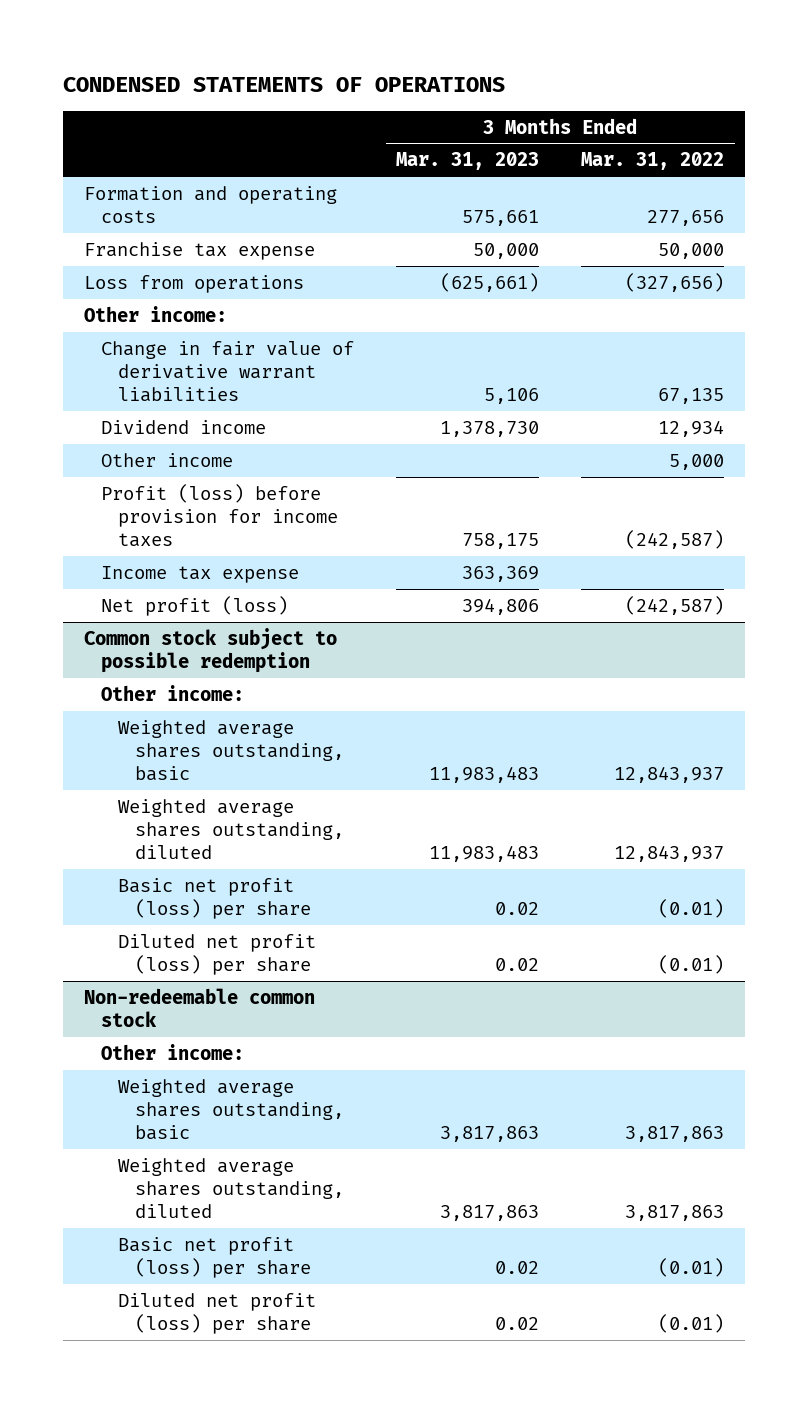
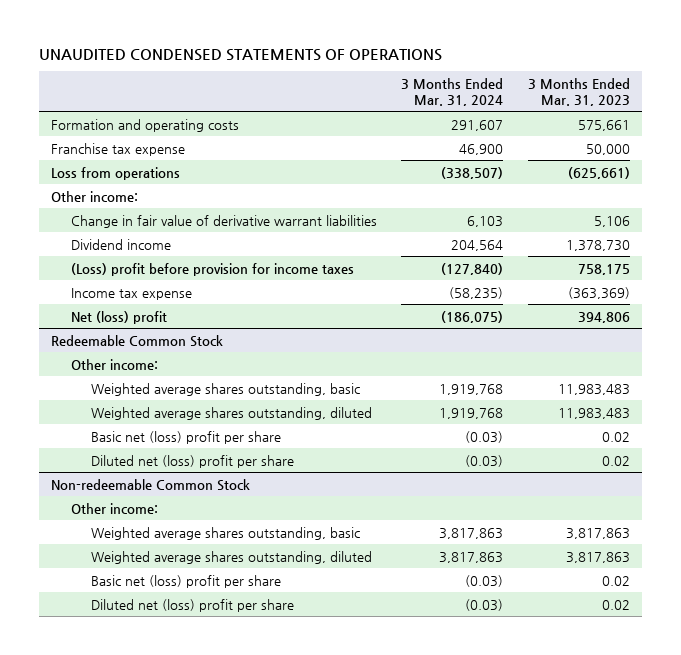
[63,77,506,93] CONDENSED STATEMENTS OF OPERATIONS -> [38,48,442,61] UNAUDITED CONDENSED STATEMENTS OF OPERATIONS
[581,152,725,171] Mar. 31, 2022 -> none
none -> [401,77,504,106] 3 Months Ended Mar. 31, 2024
[101,452,234,467] Other income -> none
[101,483,338,547] Profit (loss) before provision for income taxes -> [71,262,355,276] (Loss) profit before provision for income taxes
[462,565,540,582] 363,369 -> [567,286,630,299] (363,369)
[101,595,289,616] Net profit (loss) -> [71,310,168,324] Net (loss) profit
[84,627,338,673] Common stock subject to possible redemption -> [50,334,223,347] Redeemable Common Stock
[117,877,311,919] Basic net profit (loss) per share -> [91,430,282,444] Basic net (loss) profit per share
[117,933,316,975] Diluted net profit (loss) per share -> [91,454,295,468] Diluted net (loss) profit per share
[84,987,316,1027] Non-redeemable common stock -> [50,478,250,491] Non-redeemable Common Stock
[117,1236,311,1278] Basic net profit (loss) per share -> [91,574,282,588] Basic net (loss) profit per share
[117,1292,316,1334] Diluted net profit (loss) per share -> [91,598,295,612] Diluted net (loss) profit per share

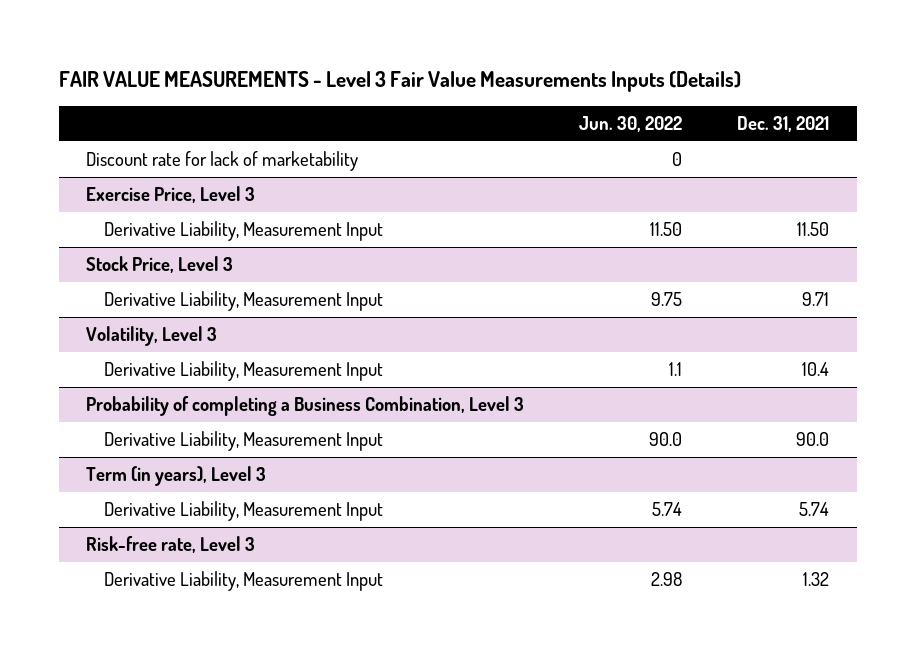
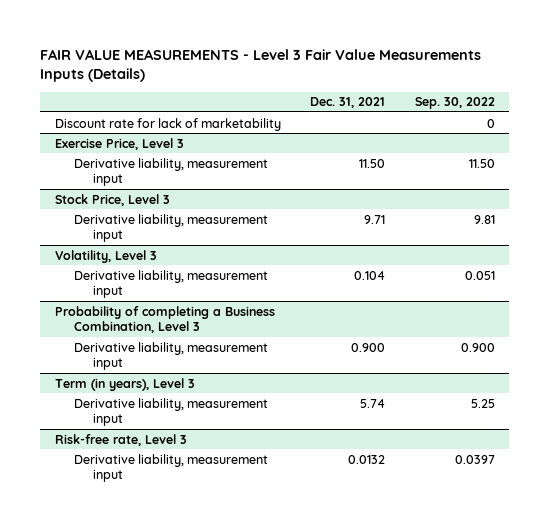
[579,115,683,132] Jun. 30, 2022 -> none
none -> [414,97,495,110] Sep. 30, 2022
[104,221,384,242] Derivative Liability, Measurement Input -> [73,157,268,187] Derivative liability, measurement input
[104,291,384,312] Derivative Liability, Measurement Input -> [73,213,268,243] Derivative liability, measurement input
[104,361,384,382] Derivative Liability, Measurement Input -> [73,269,268,299] Derivative liability, measurement input
[802,362,830,377] 10.4 -> [354,270,386,280] 0.104
[104,431,384,452] Derivative Liability, Measurement Input -> [73,341,268,371] Derivative liability, measurement input
[796,432,830,447] 90.0 -> [351,342,386,352] 0.900
[104,501,384,522] Derivative Liability, Measurement Input -> [73,397,268,427] Derivative liability, measurement input
[104,571,384,592] Derivative Liability, Measurement Input -> [73,453,268,483] Derivative liability, measurement input
[803,572,830,587] 1.32 -> [348,454,386,464] 0.0132

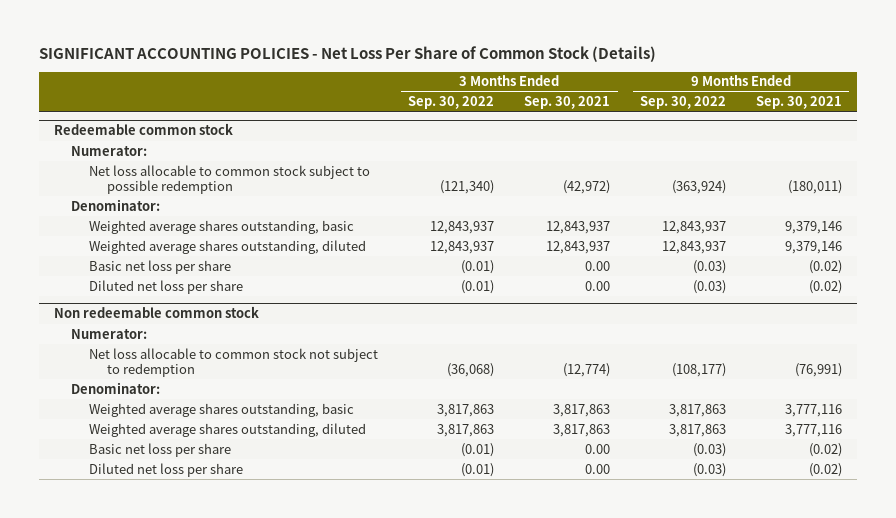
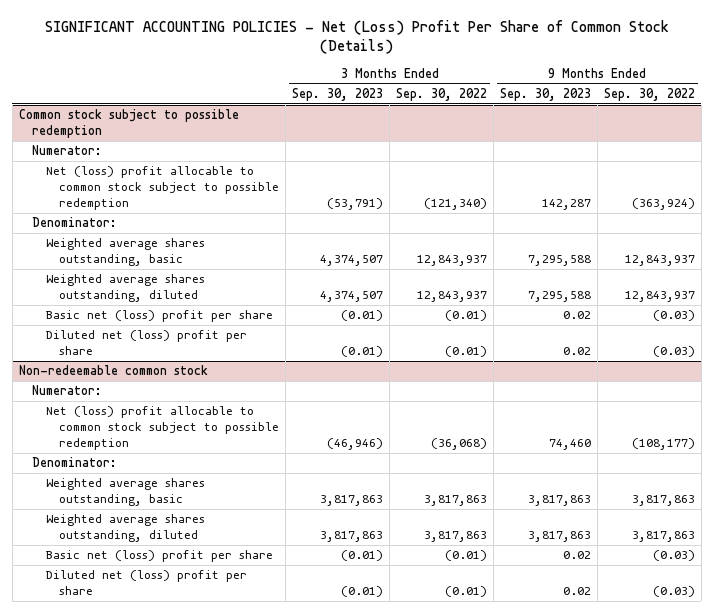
[38,45,656,62] SIGNIFICANT ACCOUNTING POLICIES - Net Loss Per Share of Common Stock (Details) -> [44,19,669,55] SIGNIFICANT ACCOUNTING POLICIES - Net (Loss) Profit Per Share of Common Stock (Details)
[524,96,611,110] Sep. 30, 2021 -> none
[756,96,843,110] Sep. 30, 2021 -> none
none -> [292,87,384,101] Sep. 30, 2023
none -> [499,87,591,101] Sep. 30, 2023
[53,123,233,136] Redeemable common stock -> [18,109,239,139] Common stock subject to possible redemption
[89,164,371,194] Net loss allocable to common stock subject to possible redemption -> [45,166,280,211] Net (loss) profit allocable to common stock subject to possible redemption
[89,259,232,274] Basic net loss per share -> [45,310,273,323] Basic net (loss) profit per share
[89,279,244,294] Diluted net loss per share -> [45,330,247,356] Diluted net (loss) profit per share
[53,306,259,319] Non redeemable common stock -> [18,365,208,376] Non-redeemable common stock
[89,347,379,377] Net loss allocable to common stock not subject to redemption -> [45,406,280,451] Net (loss) profit allocable to common stock subject to possible redemption
[89,442,232,457] Basic net loss per share -> [45,550,273,563] Basic net (loss) profit per share
[89,462,244,477] Diluted net loss per share -> [45,570,247,596] Diluted net (loss) profit per share

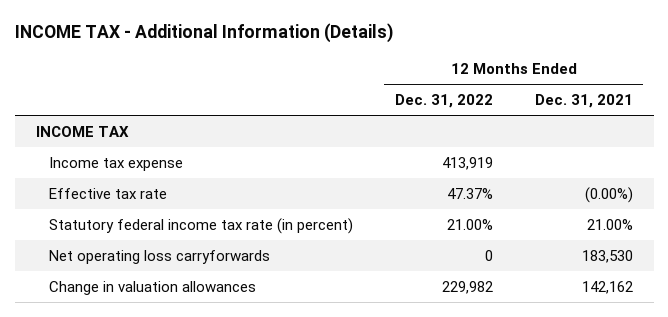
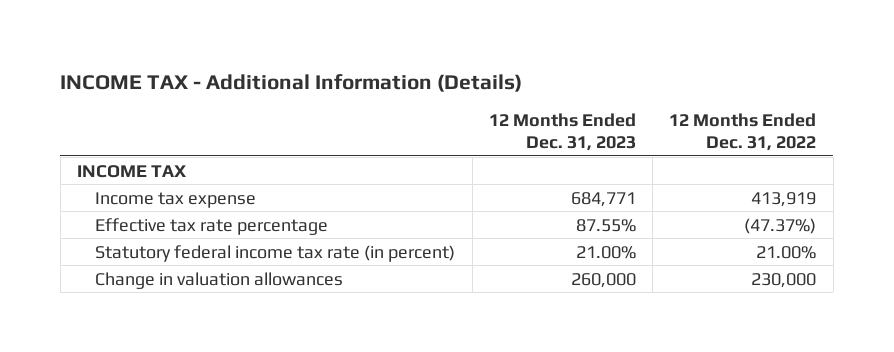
[534,94,633,109] Dec. 31, 2021 -> none
none -> [488,113,636,152] 12 Months Ended Dec. 31, 2023
[49,187,168,199] Effective tax rate -> [95,217,329,235] Effective tax rate percentage
[446,187,493,199] 47.37% -> [744,217,817,234] (47.37%)
[49,249,271,264] Net operating loss carryforwards -> none
[441,280,493,294] 229,982 -> [751,272,817,288] 230,000

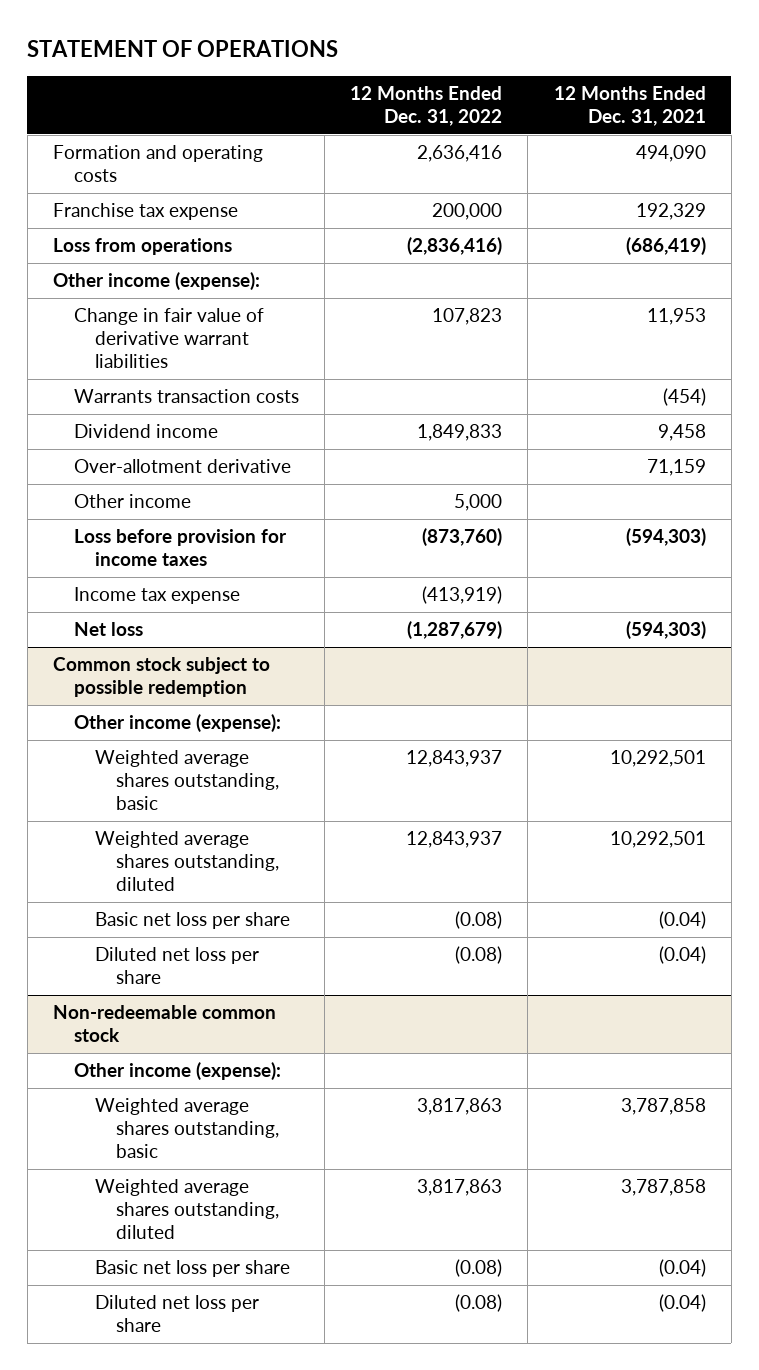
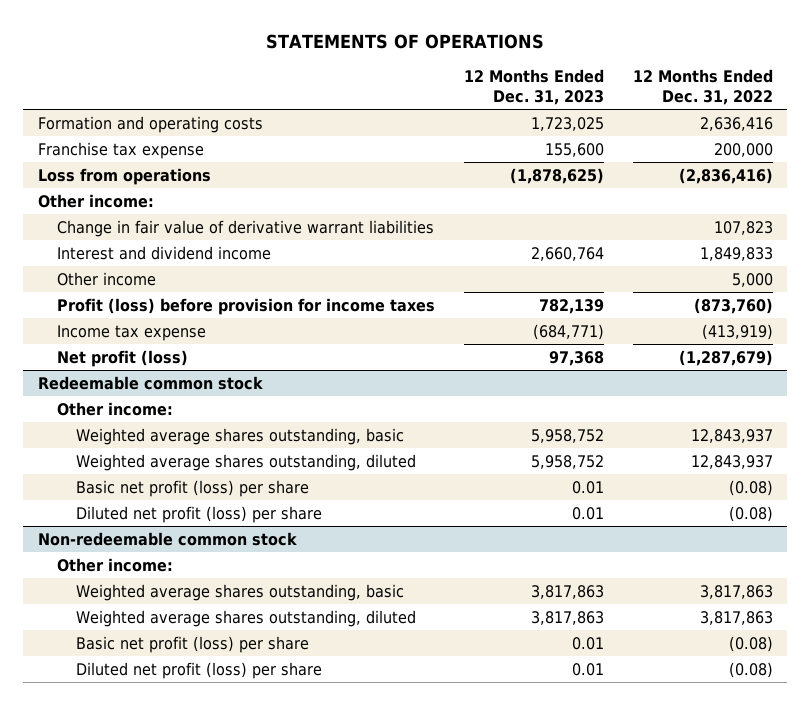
[27,39,339,57] STATEMENT OF OPERATIONS -> [266,33,545,49] STATEMENTS OF OPERATIONS
[553,86,706,127] 12 Months Ended Dec. 31, 2021 -> none
none -> [463,69,604,105] 12 Months Ended Dec. 31, 2023
[52,272,260,291] Other income (expense): -> [37,193,154,208] Other income:
[73,389,299,404] Warrants transaction costs -> none
[73,459,291,474] Over-allotment derivative -> none
[73,424,218,439] Dividend income -> [57,245,272,260] Interest and dividend income
[73,529,287,567] Loss before provision for income taxes -> [57,297,436,315] Profit (loss) before provision for income taxes
[73,622,143,637] Net loss -> [57,349,189,367] Net profit (loss)
[52,657,270,698] Common stock subject to possible redemption -> [37,375,263,390] Redeemable common stock
[73,714,281,733] Other income (expense): -> [57,401,174,416] Other income:
[94,912,290,930] Basic net loss per share -> [76,479,310,497] Basic net profit (loss) per share
[94,947,259,985] Diluted net loss per share -> [76,505,323,523] Diluted net profit (loss) per share
[73,1062,281,1081] Other income (expense): -> [57,557,174,572] Other income:
[94,1260,290,1278] Basic net loss per share -> [76,635,310,653] Basic net profit (loss) per share
[94,1295,259,1333] Diluted net loss per share -> [76,661,323,679] Diluted net profit (loss) per share

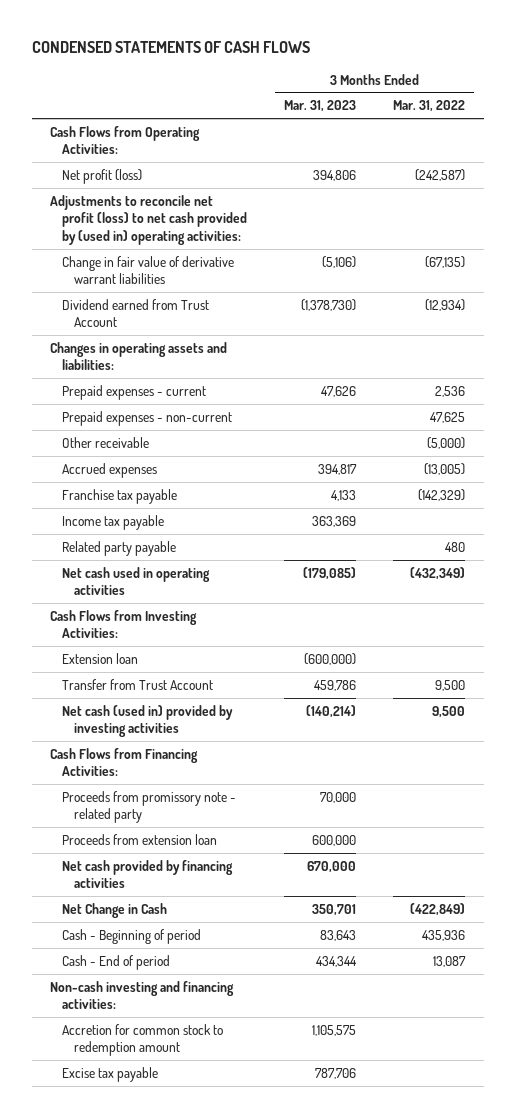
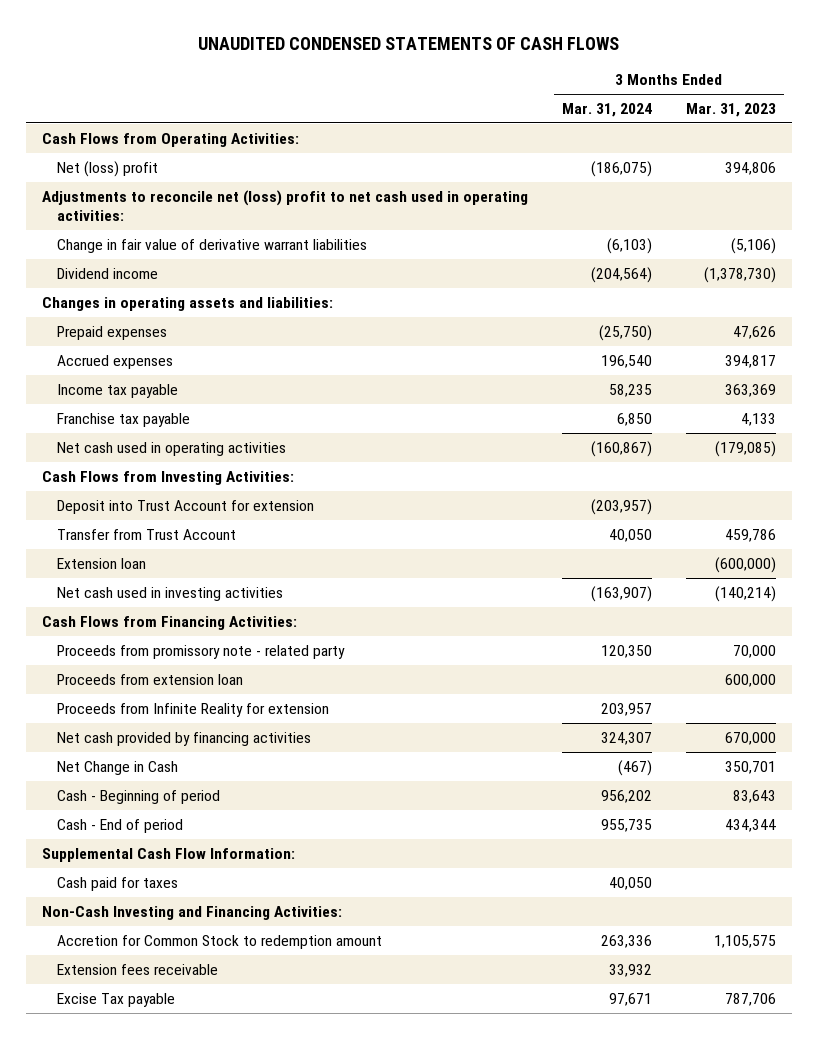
[31,41,310,54] CONDENSED STATEMENTS OF CASH FLOWS -> [197,36,619,50] UNAUDITED CONDENSED STATEMENTS OF CASH FLOWS
[393,100,466,113] Mar. 31, 2022 -> none
none -> [561,102,652,117] Mar. 31, 2024
[61,168,142,184] Net profit (loss) -> [56,160,158,177] Net (loss) profit
[50,194,247,245] Adjustments to reconcile net profit (loss) to net cash provided by (used in) operating activities: -> [42,189,529,222] Adjustments to reconcile net (loss) profit to net cash used in operating activities:
[61,298,209,328] Dividend earned from Trust Account -> [56,267,158,279] Dividend income
[61,410,232,426] Prepaid expenses - non-current -> none
[61,436,149,448] Other receivable -> none
[61,384,206,400] Prepaid expenses - current -> [56,325,167,340] Prepaid expenses
[61,540,176,556] Related party payable -> none
[61,488,177,504] Franchise tax payable -> [56,412,190,427] Franchise tax payable
none -> [56,499,314,514] Deposit into Trust Account for extension
[61,652,138,664] Extension loan -> [56,557,146,569] Extension loan
[61,704,233,738] Net cash (used in) provided by investing activities -> [56,586,283,601] Net cash used in investing activities
none -> [56,702,329,717] Proceeds from Infinite Reality for extension
none -> [42,847,296,862] Supplemental Cash Flow Information:
none -> [56,876,178,891] Cash paid for taxes
[50,980,235,1010] Non-cash investing and financing activities: -> [42,905,343,920] Non-Cash Investing and Financing Activities:
[61,1023,223,1057] Accretion for common stock to redemption amount -> [56,934,382,949] Accretion for Common Stock to redemption amount
none -> [56,963,218,975] Extension fees receivable
[61,1066,158,1082] Excise tax payable -> [56,992,175,1007] Excise Tax payable

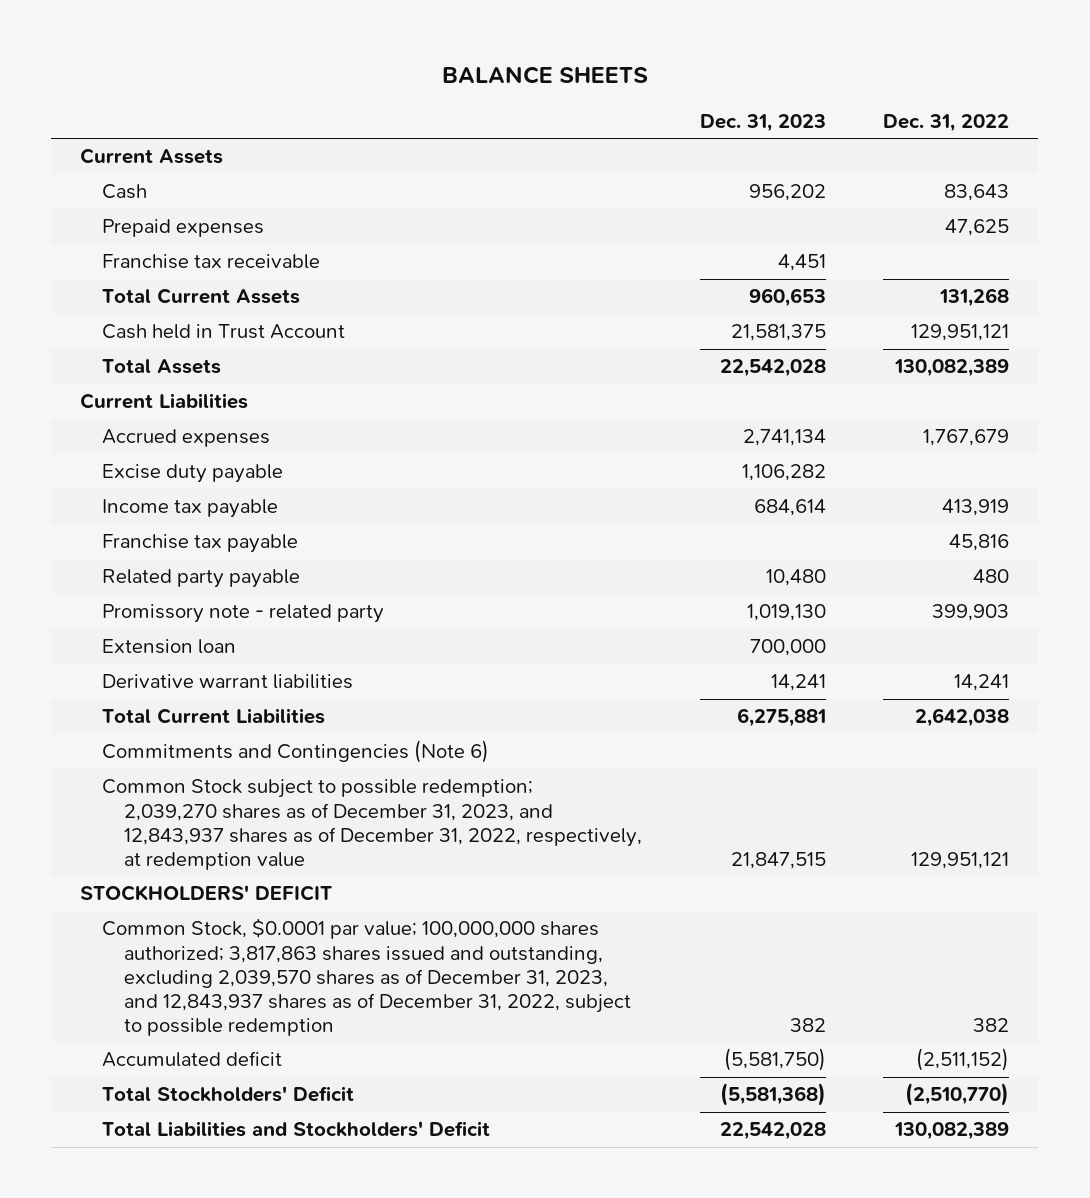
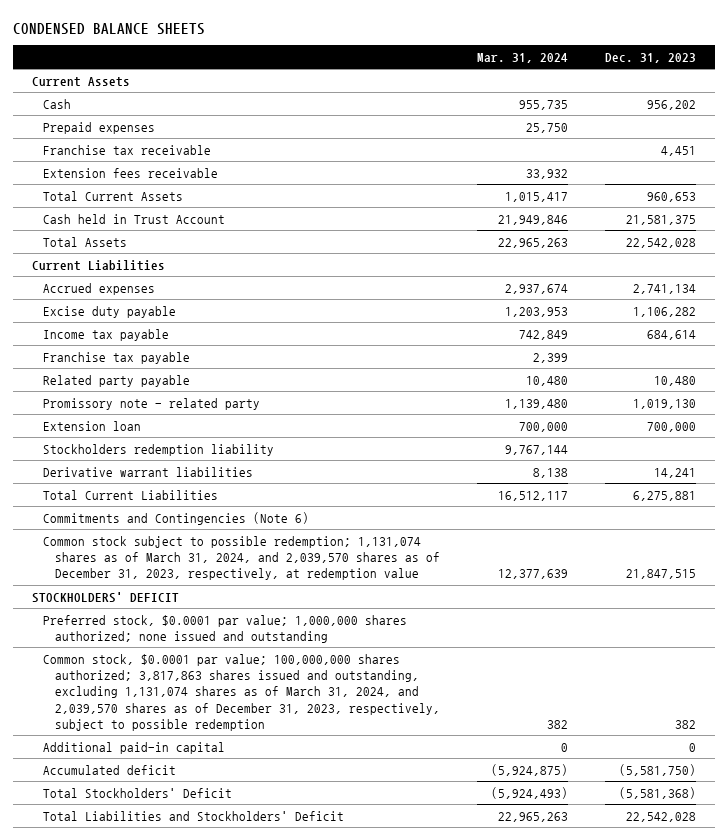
[441,65,648,84] BALANCE SHEETS -> [13,22,206,35] CONDENSED BALANCE SHEETS
[883,113,1010,132] Dec. 31, 2022 -> none
none -> [477,52,569,63] Mar. 31, 2024
none -> [43,167,219,178] Extension fees receivable
none -> [43,443,275,456] Stockholders redemption liability
[102,779,642,870] Common Stock subject to possible redemption; 2,039,270 shares as of December 31, 2023, and 12,843,937 shares as of December 31, 2022, respectively, at redemption value -> [43,535,441,581] Common stock subject to possible redemption; 1,131,074 shares as of March 31, 2024, and 2,039,570 shares as of December 31, 2023, respectively, at redemption value
none -> [43,614,408,643] Preferred stock, $0.0001 par value; 1,000,000 shares authorized; none issued and outstanding
[102,918,631,1036] Common Stock, $0.0001 par value; 100,000,000 shares authorized; 3,817,863 shares issued and outstanding, excluding 2,039,570 shares as of December 31, 2023, and 12,843,937 shares as of December 31, 2022, subject to possible redemption -> [43,653,441,731] Common stock, $0.0001 par value; 100,000,000 shares authorized; 3,817,863 shares issued and outstanding, excluding 1,131,074 shares as of March 31, 2024, and 2,039,570 shares as of December 31, 2023, respectively, subject to possible redemption
none -> [43,741,226,754] Additional paid-in capital

